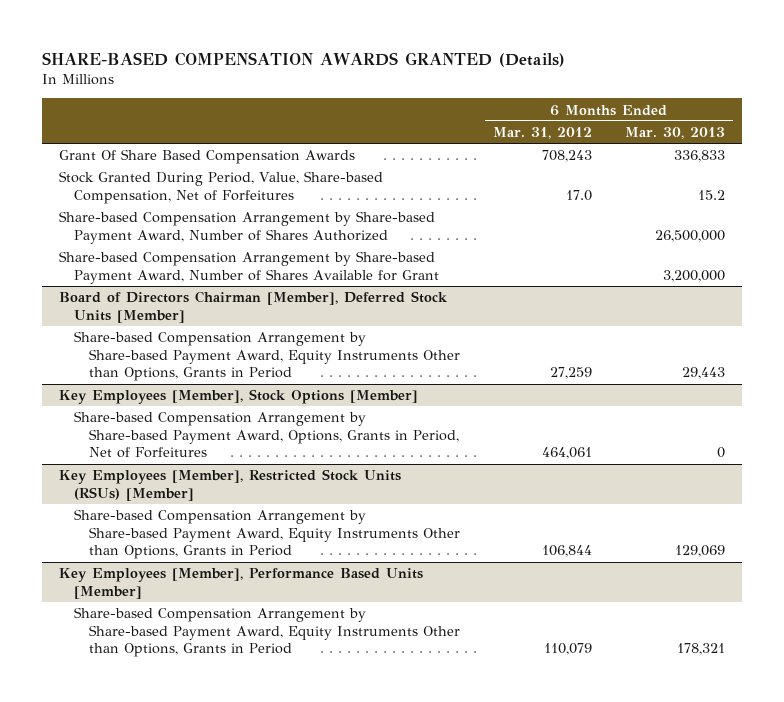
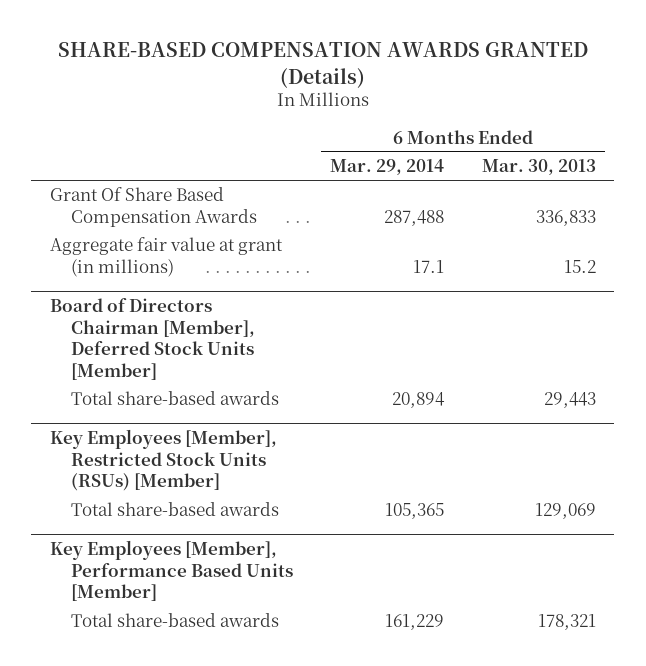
[493,127,593,140] Mar. 31, 2012 -> none
none -> [330,159,445,176] Mar. 29, 2014
[58,211,435,244] Share-based Compensation Arrangement by Share-based Payment Award, Number of Shares Authorized -> none
[58,251,440,284] Share-based Compensation Arrangement by Share-based Payment Award, Number of Shares Available for Grant -> none
[58,171,383,204] Stock Granted During Period, Value, Share-based Compensation, Net of Forfeitures -> [49,237,283,278] Aggregate fair value at grant (in millions)
[58,389,418,405] Key Employees [Member], Stock Options [Member] -> none
[74,411,460,459] Share-based Compensation Arrangement by Share-based Payment Award, Options, Grants in Period, Net of Forfeitures -> none
[74,331,461,382] Share-based Compensation Arrangement by Share-based Payment Award, Equity Instruments Other than Options, Grants in Period -> [70,391,279,406] Total share-based awards
[74,509,461,560] Share-based Compensation Arrangement by Share-based Payment Award, Equity Instruments Other than Options, Grants in Period -> [70,502,279,517] Total share-based awards
[74,607,461,658] Share-based Compensation Arrangement by Share-based Payment Award, Equity Instruments Other than Options, Grants in Period -> [70,613,279,628] Total share-based awards

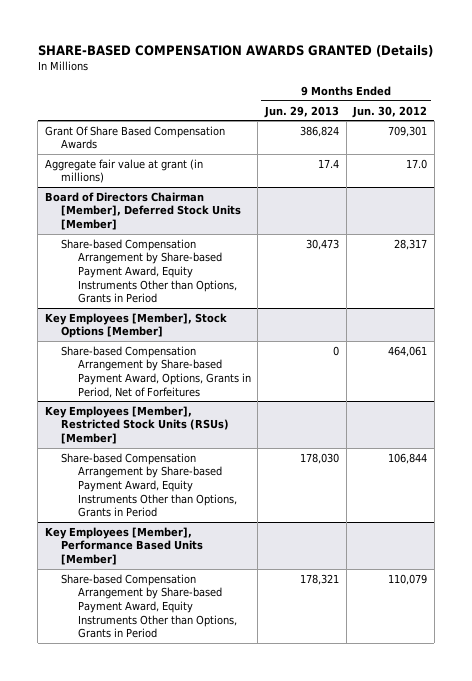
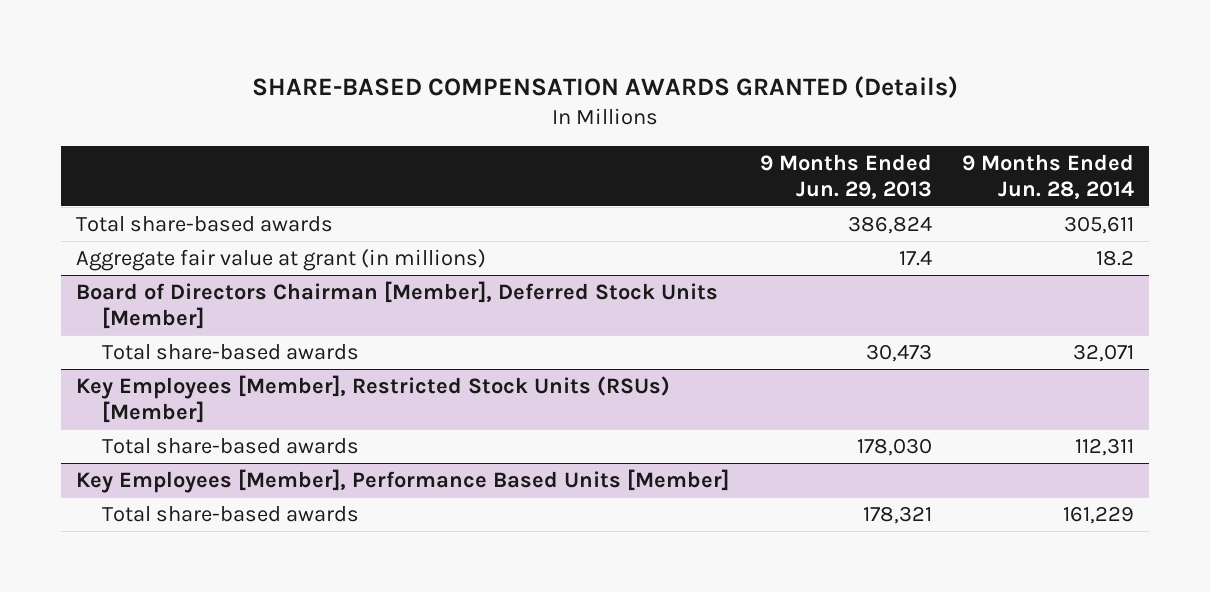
[352,105,428,118] Jun. 30, 2012 -> none
none -> [962,153,1135,199] 9 Months Ended Jun. 28, 2014
[45,125,226,150] Grant Of Share Based Compensation Awards -> [75,215,333,232] Total share-based awards
[45,312,228,339] Key Employees [Member], Stock Options [Member] -> none
[61,345,251,398] Share-based Compensation Arrangement by Share-based Payment Award, Options, Grants in Period, Net of Forfeitures -> none
[61,238,237,304] Share-based Compensation Arrangement by Share-based Payment Award, Equity Instruments Other than Options, Grants in Period -> [102,343,360,360] Total share-based awards
[61,452,237,518] Share-based Compensation Arrangement by Share-based Payment Award, Equity Instruments Other than Options, Grants in Period -> [102,437,360,454] Total share-based awards
[61,573,237,639] Share-based Compensation Arrangement by Share-based Payment Award, Equity Instruments Other than Options, Grants in Period -> [102,505,360,522] Total share-based awards

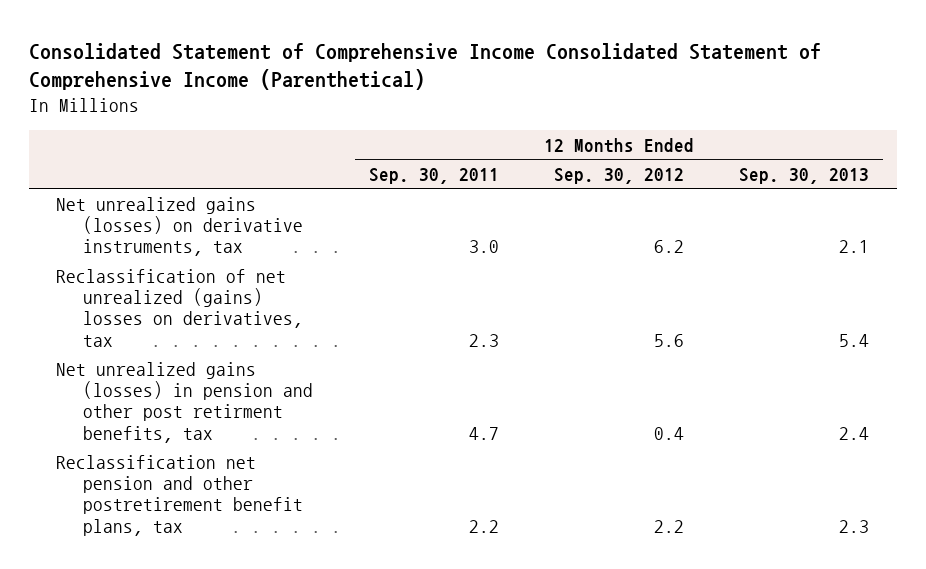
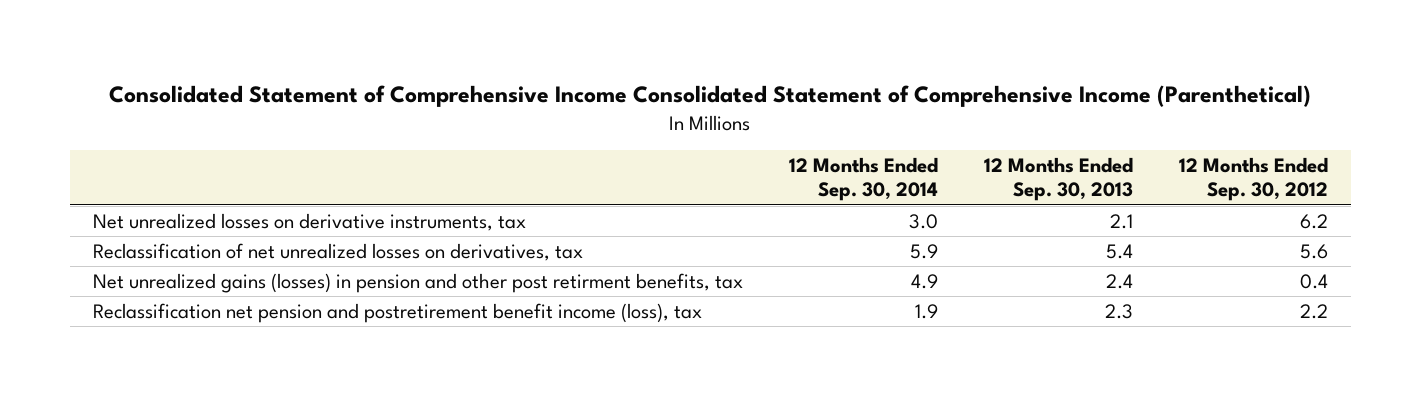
[368,167,499,184] Sep. 30, 2011 -> none
none -> [788,157,938,202] 12 Months Ended Sep. 30, 2014
[56,196,304,257] Net unrealized gains (losses) on derivative instruments, tax -> [93,212,527,231] Net unrealized losses on derivative instruments, tax
[56,268,304,347] Reclassification of net unrealized (gains) losses on derivatives, tax -> [93,242,584,261] Reclassification of net unrealized losses on derivatives, tax
[56,454,304,536] Reclassification net pension and other postretirement benefit plans, tax -> [93,302,703,323] Reclassification net pension and postretirement benefit income (loss), tax

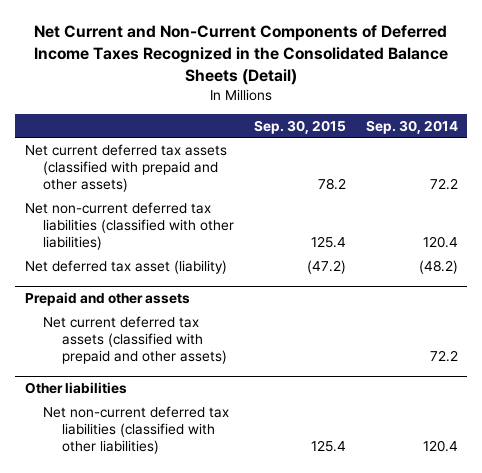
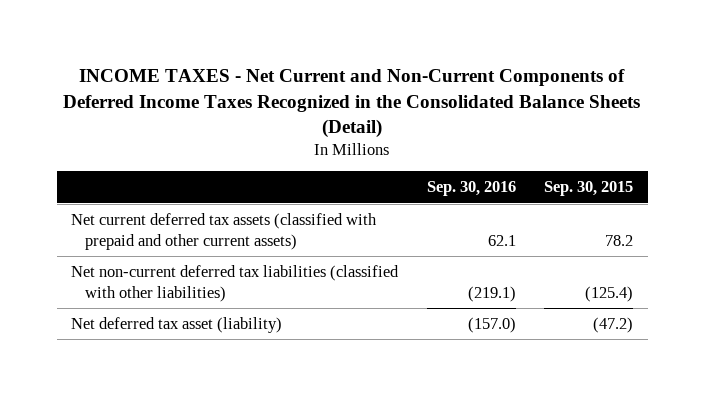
[34,24,449,85] Net Current and Non-Current Components of Deferred Income Taxes Recognized in the Consolidated Balance Sheets (Detail) -> [63,69,641,139] INCOME TAXES - Net Current and Non-Current Components of Deferred Income Taxes Recognized in the Consolidated Balance Sheets (Detail)
[365,119,458,134] Sep. 30, 2014 -> none
none -> [426,181,516,197] Sep. 30, 2016
[24,143,227,192] Net current deferred tax assets (classified with prepaid and other assets) -> [71,212,378,251] Net current deferred tax assets (classified with prepaid and other current assets)
[310,235,346,248] 125.4 -> [585,286,634,303] (125.4)
[24,292,190,307] Prepaid and other assets -> none
[43,315,227,364] Net current deferred tax assets (classified with prepaid and other assets) -> none
[24,382,127,395] Other liabilities -> none
[43,405,230,454] Net non-current deferred tax liabilities (classified with other liabilities) -> none

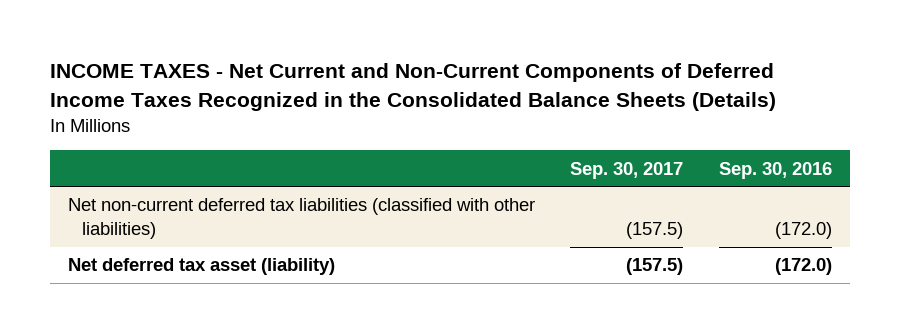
[63,69,641,139] INCOME TAXES - Net Current and Non-Current Components of Deferred Income Taxes Recognized in the Consolidated Balance Sheets (Detail) -> [49,63,776,111] INCOME TAXES - Net Current and Non-Current Components of Deferred Income Taxes Recognized in the Consolidated Balance Sheets (Details)
[544,181,634,197] Sep. 30, 2015 -> none
none -> [570,161,684,179] Sep. 30, 2017
[71,212,378,251] Net current deferred tax assets (classified with prepaid and other current assets) -> none
[467,286,516,303] (219.1) -> [775,222,833,240] (172.0)
[467,316,516,333] (157.0) -> [775,258,833,276] (172.0)

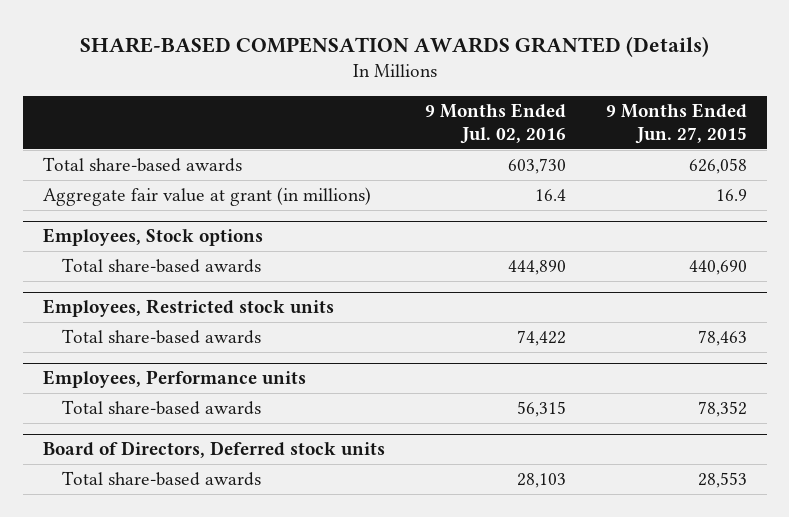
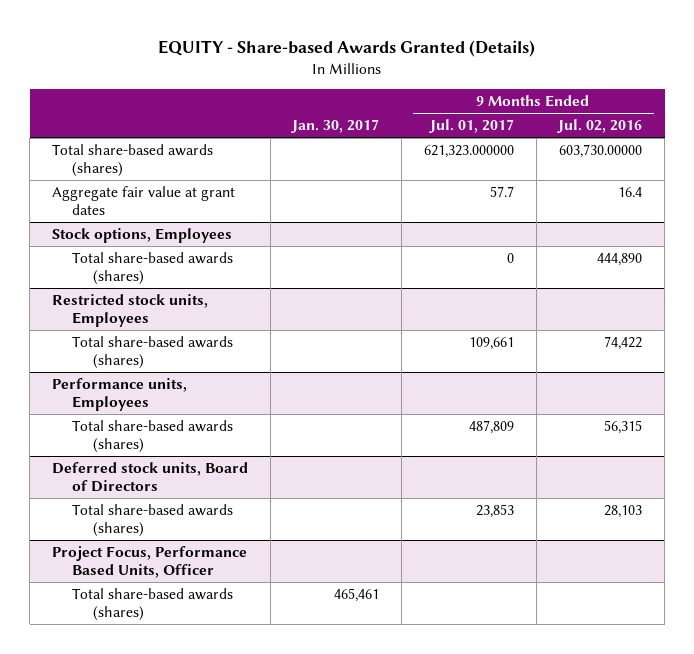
[79,35,709,57] SHARE-BASED COMPENSATION AWARDS GRANTED (Details) -> [158,40,536,58] EQUITY - Share-based Awards Granted (Details)
[605,102,747,144] 9 Months Ended Jun. 27, 2015 -> none
none -> [291,119,380,134] Jan. 30, 2017
none -> [428,119,514,134] Jul. 01, 2017
[42,156,242,172] Total share-based awards -> [51,143,213,178] Total share-based awards (shares)
[507,157,566,174] 603,730 -> [559,143,643,158] 603,730.00000
[42,186,371,206] Aggregate fair value at grant (in millions) -> [51,185,235,216] Aggregate fair value at grant dates
[42,228,263,247] Employees, Stock options -> [51,227,232,243] Stock options, Employees
[61,257,261,273] Total share-based awards -> [72,251,234,286] Total share-based awards (shares)
[42,299,334,318] Employees, Restricted stock units -> [51,293,208,328] Restricted stock units, Employees
[61,328,261,344] Total share-based awards -> [72,335,234,370] Total share-based awards (shares)
[42,370,306,389] Employees, Performance units -> [51,377,187,412] Performance units, Employees
[61,399,261,415] Total share-based awards -> [72,419,234,454] Total share-based awards (shares)
[42,441,385,459] Board of Directors, Deferred stock units -> [51,461,248,493] Deferred stock units, Board of Directors
[61,470,261,486] Total share-based awards -> [72,503,234,538] Total share-based awards (shares)
none -> [51,545,247,579] Project Focus, Performance Based Units, Officer
none -> [72,587,234,622] Total share-based awards (shares)

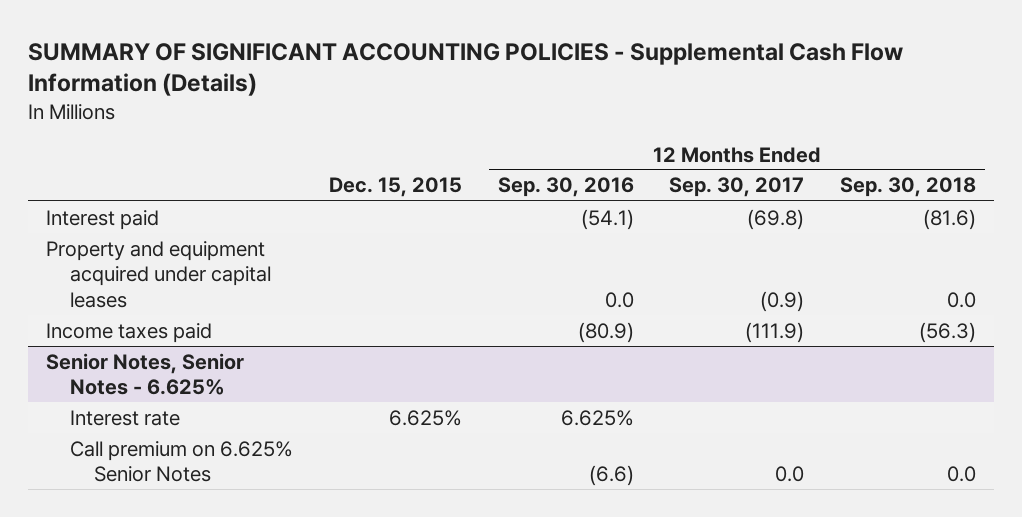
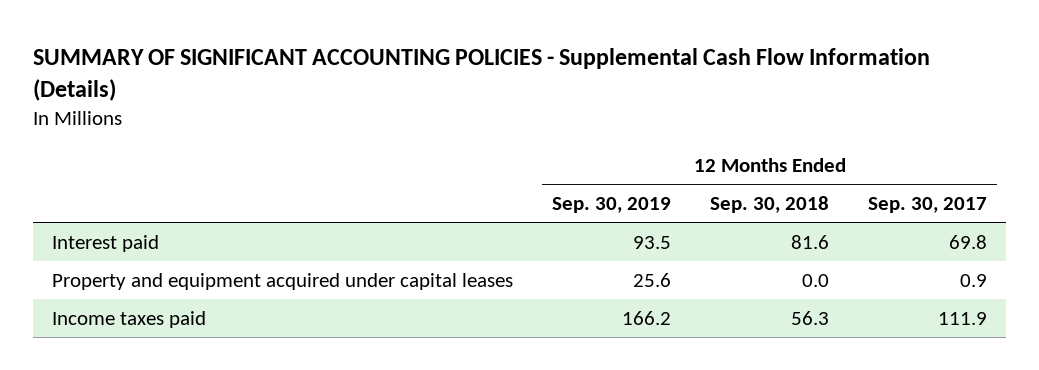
[328,177,462,198] Dec. 15, 2015 -> none
[497,177,634,198] Sep. 30, 2016 -> none
none -> [552,196,672,213] Sep. 30, 2019
[45,352,244,396] Senior Notes, Senior Notes - 6.625% -> none
[70,409,181,426] Interest rate -> none
[70,440,294,483] Call premium on 6.625% Senior Notes -> none
[747,208,805,230] (69.8) -> [949,234,988,249] 69.8
[923,208,977,230] (81.6) -> [791,234,830,249] 81.6
[760,290,805,312] (0.9) -> [960,273,988,287] 0.9
[745,321,805,343] (111.9) -> [938,311,988,325] 111.9
[919,321,977,343] (56.3) -> [791,310,830,325] 56.3

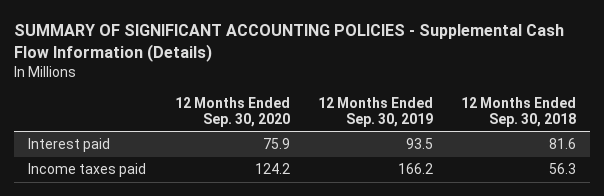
[868,196,988,213] Sep. 30, 2017 -> none
none -> [174,96,290,128] 12 Months Ended Sep. 30, 2020
[52,272,514,290] Property and equipment acquired under capital leases -> none

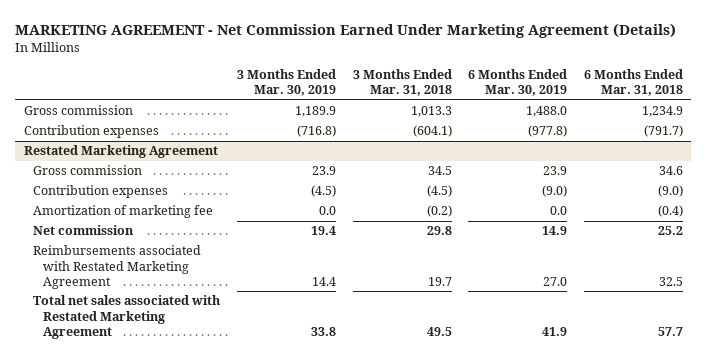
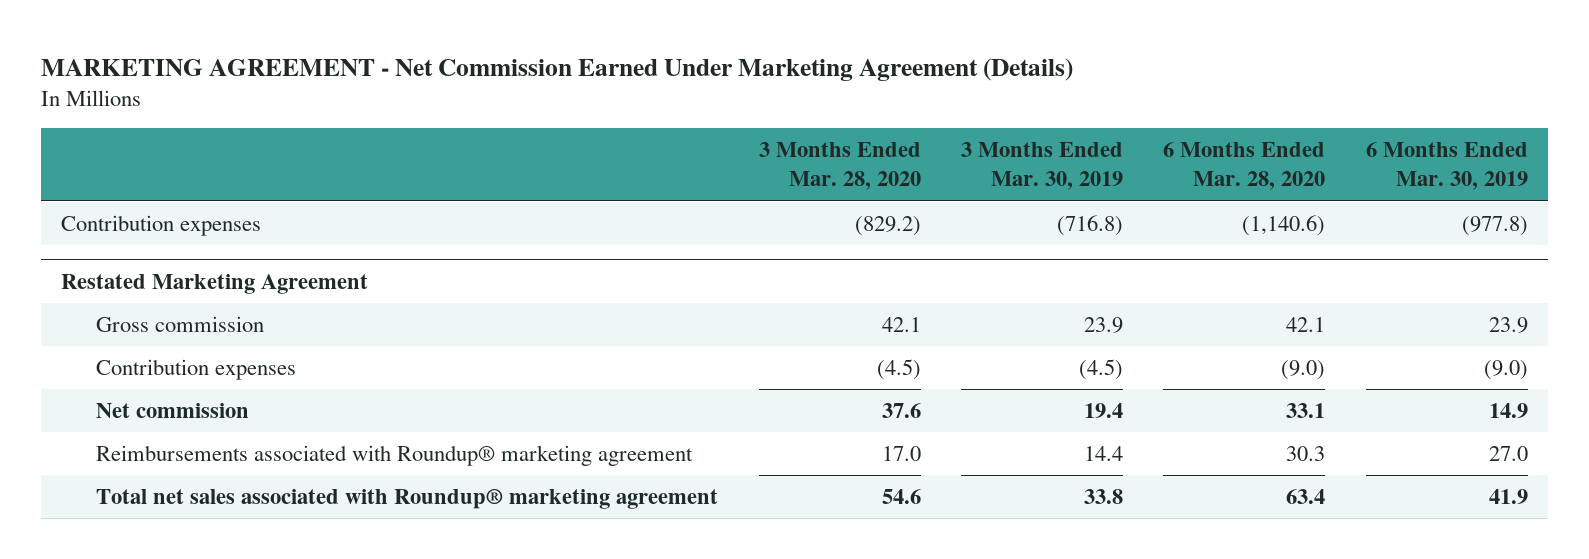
[352,69,452,97] 3 Months Ended Mar. 31, 2018 -> none
[583,69,683,97] 6 Months Ended Mar. 31, 2018 -> none
none -> [758,142,921,191] 3 Months Ended Mar. 28, 2020
none -> [1163,142,1326,191] 6 Months Ended Mar. 28, 2020
[23,105,133,116] Gross commission -> none
[33,205,214,219] Amortization of marketing fee -> none
[33,245,202,289] Reimbursements associated with Restated Marketing Agreement -> [96,445,694,467] Reimbursements associated with Roundup® marketing agreement
[33,295,222,339] Total net sales associated with Restated Marketing Agreement -> [96,489,719,510] Total net sales associated with Roundup® marketing agreement

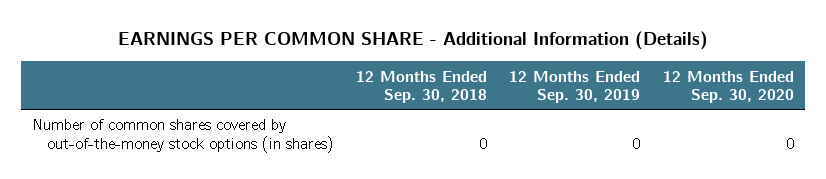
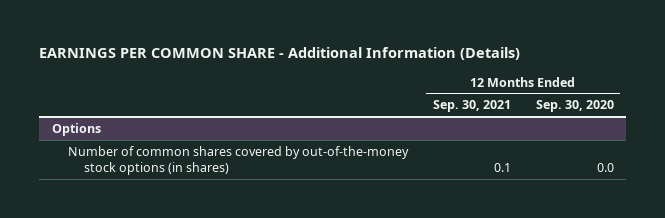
[356,70,488,104] 12 Months Ended Sep. 30, 2018 -> none
[509,70,641,104] 12 Months Ended Sep. 30, 2019 -> none
none -> [432,100,511,113] Sep. 30, 2021
none -> [51,122,101,136] Options
[785,137,794,149] 0 -> [596,163,614,173] 0.0

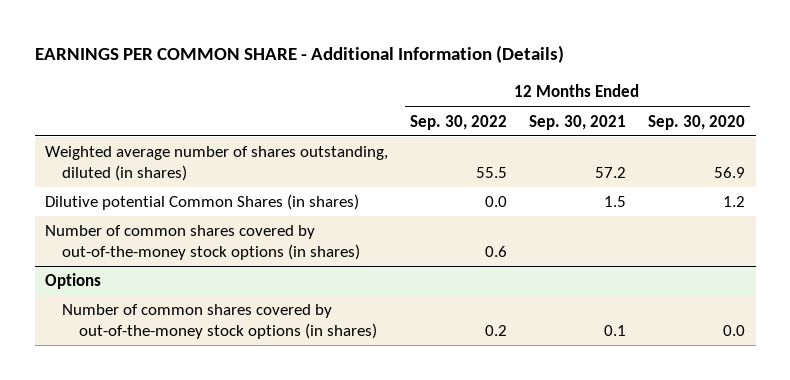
none -> [410,114,508,130] Sep. 30, 2022
none -> [45,146,389,182] Weighted average number of shares outstanding, diluted (in shares)
none -> [45,194,360,211] Dilutive potential Common Shares (in shares)
none -> [45,225,361,261] Number of common shares covered by out-of-the-money stock options (in shares)

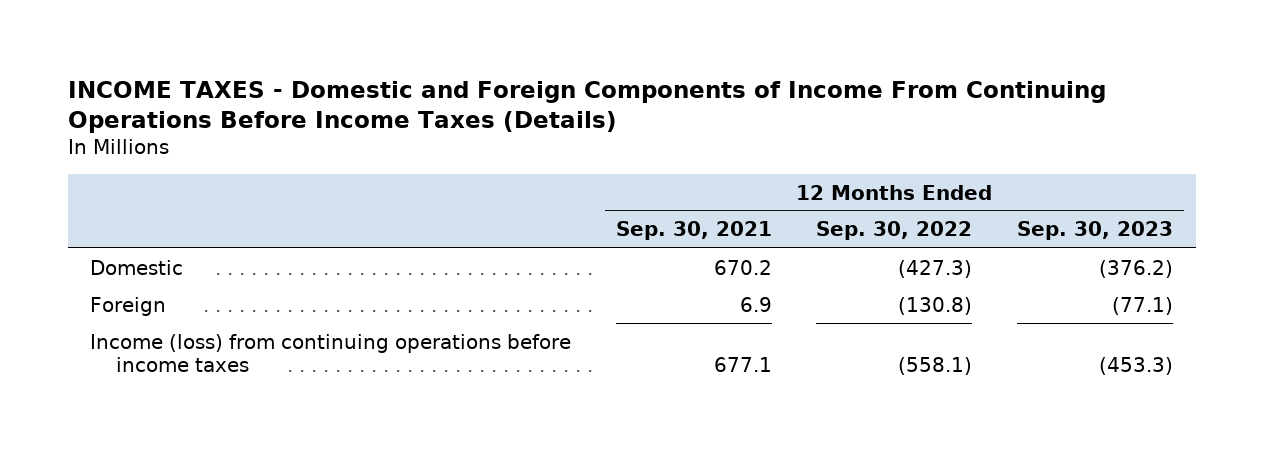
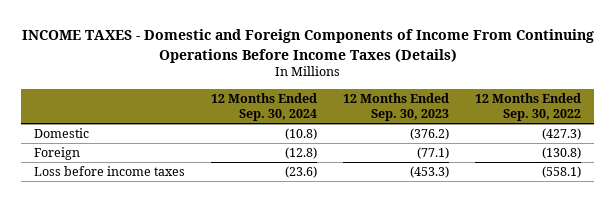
[615,221,772,241] Sep. 30, 2021 -> none
none -> [211,92,318,122] 12 Months Ended Sep. 30, 2024
[90,333,572,372] Income (loss) from continuing operations before income taxes -> [34,165,186,176] Loss before income taxes

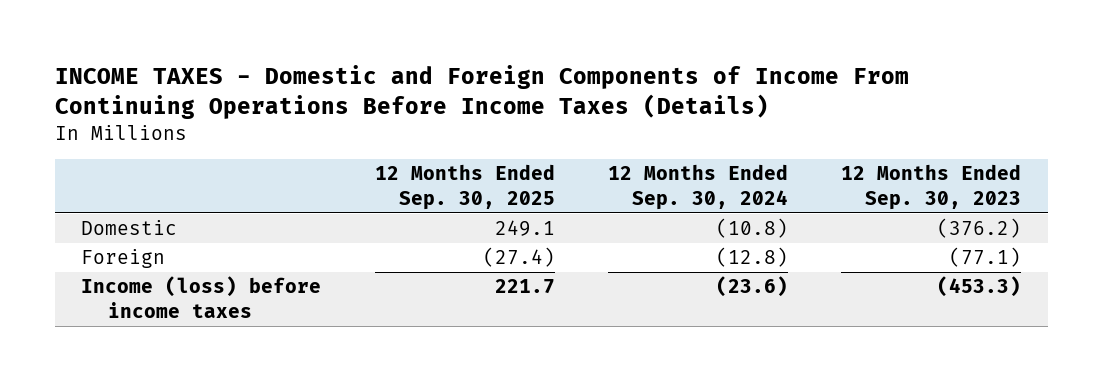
[475,92,582,122] 12 Months Ended Sep. 30, 2022 -> none
none -> [374,164,555,210] 12 Months Ended Sep. 30, 2025
[34,165,186,176] Loss before income taxes -> [81,276,322,319] Income (loss) before income taxes

